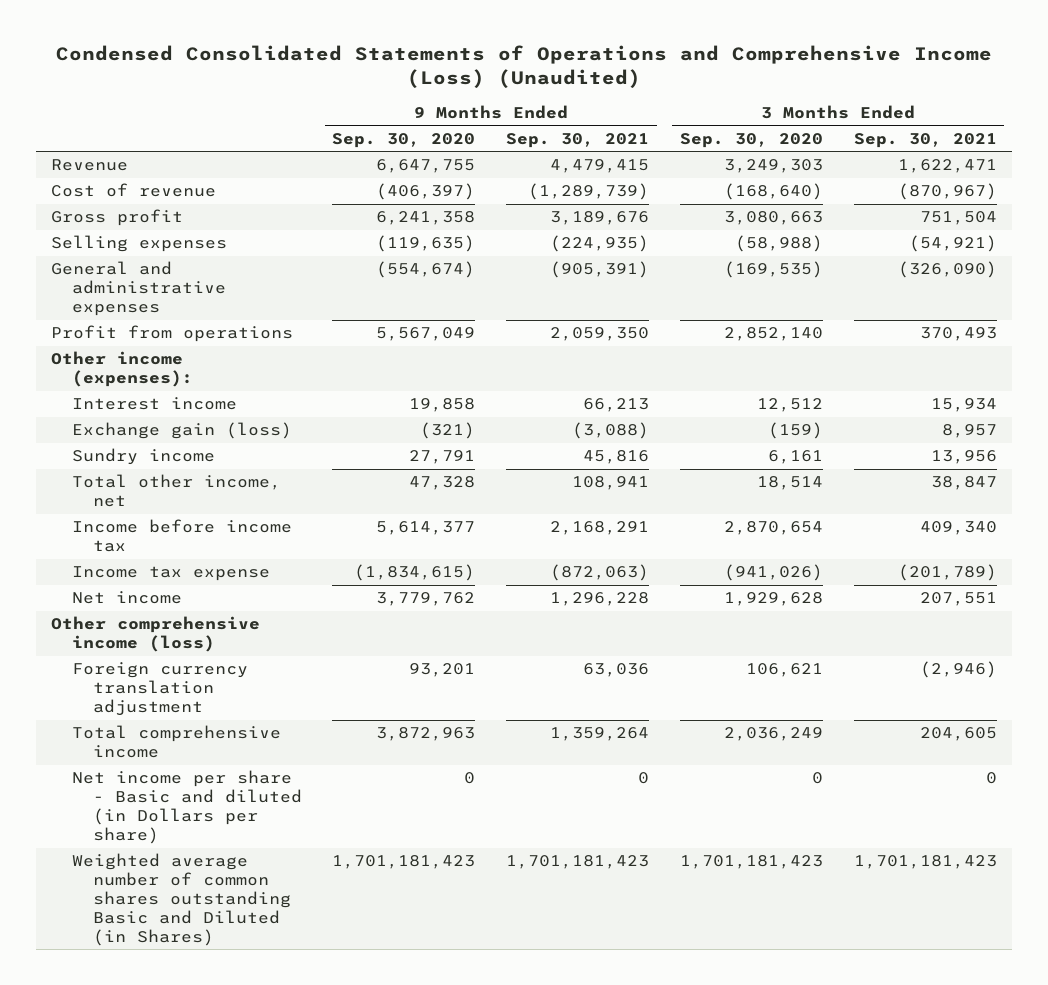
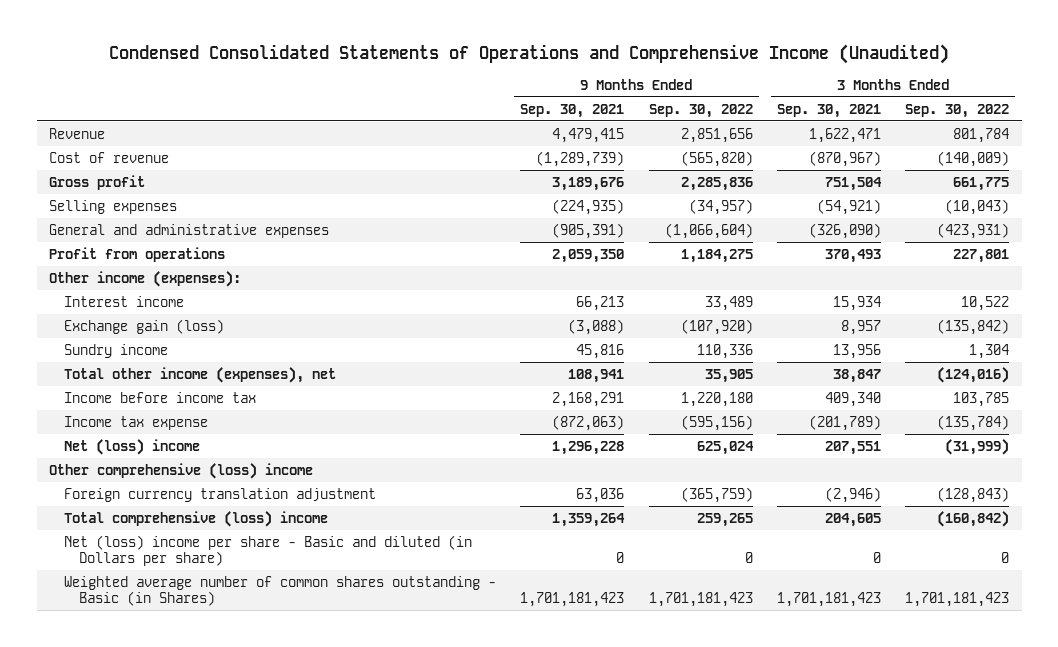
[55,44,992,88] Condensed Consolidated Statements of Operations and Comprehensive Income (Loss) (Unaudited) -> [109,43,950,64] Condensed Consolidated Statements of Operations and Comprehensive Income (Unaudited)
[332,132,476,148] Sep. 30, 2020 -> none
[680,132,824,148] Sep. 30, 2020 -> none
none -> [648,103,753,118] Sep. 30, 2022
none -> [905,103,1010,118] Sep. 30, 2022
[71,474,281,508] Total other income, net -> [63,366,336,383] Total other income (expenses), net
[71,591,182,605] Net income -> [63,438,200,455] Net (loss) income
[50,616,260,653] Other comprehensive income (loss) -> [48,462,313,479] Other comprehensive (loss) income
[71,725,281,759] Total comprehensive income -> [63,510,328,527] Total comprehensive (loss) income
[71,770,302,844] Net income per share - Basic and diluted (in Dollars per share) -> [63,534,472,567] Net (loss) income per share - Basic and diluted (in Dollars per share)
[71,853,291,946] Weighted average number of common shares outstanding Basic and Diluted (in Shares) -> [63,575,496,607] Weighted average number of common shares outstanding - Basic (in Shares)

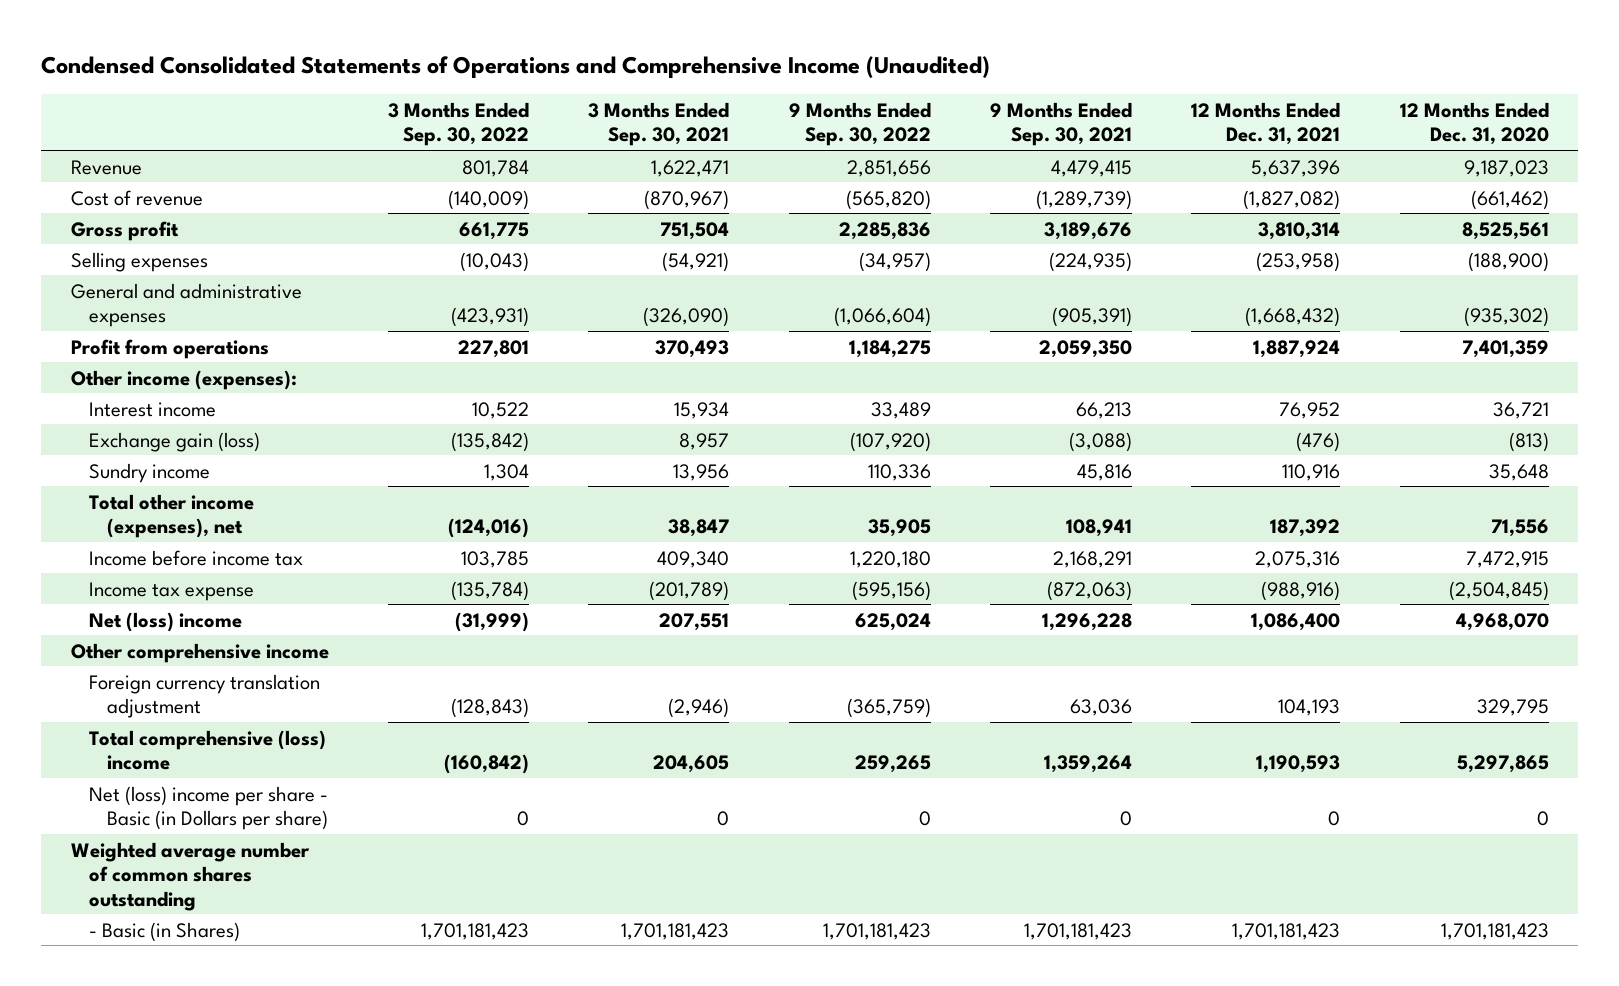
none -> [1191,101,1341,146] 12 Months Ended Dec. 31, 2021
none -> [1399,101,1549,146] 12 Months Ended Dec. 31, 2020
[48,462,313,479] Other comprehensive (loss) income -> [70,642,329,663] Other comprehensive income
[63,534,472,567] Net (loss) income per share - Basic and diluted (in Dollars per share) -> [88,785,329,831] Net (loss) income per share - Basic (in Dollars per share)
none -> [70,841,310,911] Weighted average number of common shares outstanding
[63,575,496,607] Weighted average number of common shares outstanding - Basic (in Shares) -> [88,921,240,942] - Basic (in Shares)

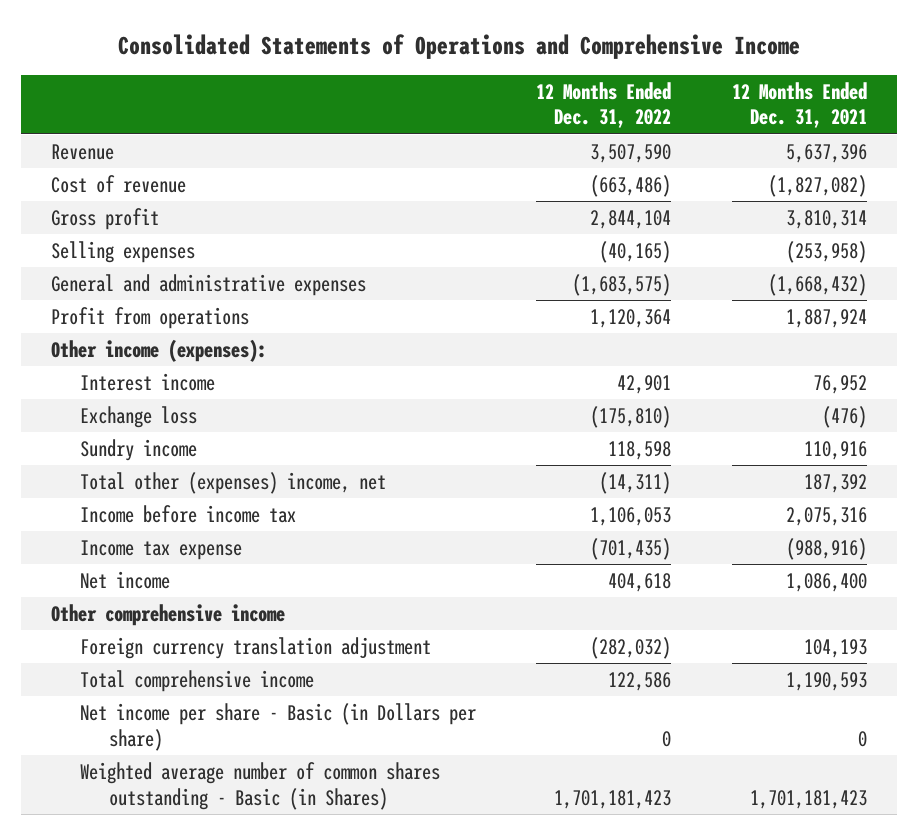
[41,56,991,79] Condensed Consolidated Statements of Operations and Comprehensive Income (Unaudited) -> [117,33,800,59] Consolidated Statements of Operations and Comprehensive Income
[388,101,530,147] 3 Months Ended Sep. 30, 2022 -> none
[588,101,730,147] 3 Months Ended Sep. 30, 2021 -> none
[788,101,931,147] 9 Months Ended Sep. 30, 2022 -> none
[989,101,1132,147] 9 Months Ended Sep. 30, 2021 -> none
[1399,101,1549,146] 12 Months Ended Dec. 31, 2020 -> none
none -> [536,81,672,129] 12 Months Ended Dec. 31, 2022
[88,431,260,452] Exchange gain (loss) -> [79,406,197,429] Exchange loss
[88,493,254,539] Total other income (expenses), net -> [79,472,386,495] Total other (expenses) income, net
[88,611,242,632] Net (loss) income -> [79,571,170,590] Net income
[70,841,310,911] Weighted average number of common shares outstanding -> none
[88,729,326,771] Total comprehensive (loss) income -> [79,670,314,693] Total comprehensive income
[88,785,329,831] Net (loss) income per share - Basic (in Dollars per share) -> [79,703,476,751] Net income per share - Basic (in Dollars per share)
[88,921,240,942] - Basic (in Shares) -> [79,762,440,810] Weighted average number of common shares outstanding - Basic (in Shares)

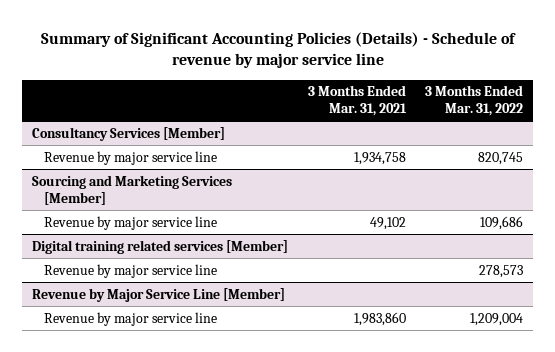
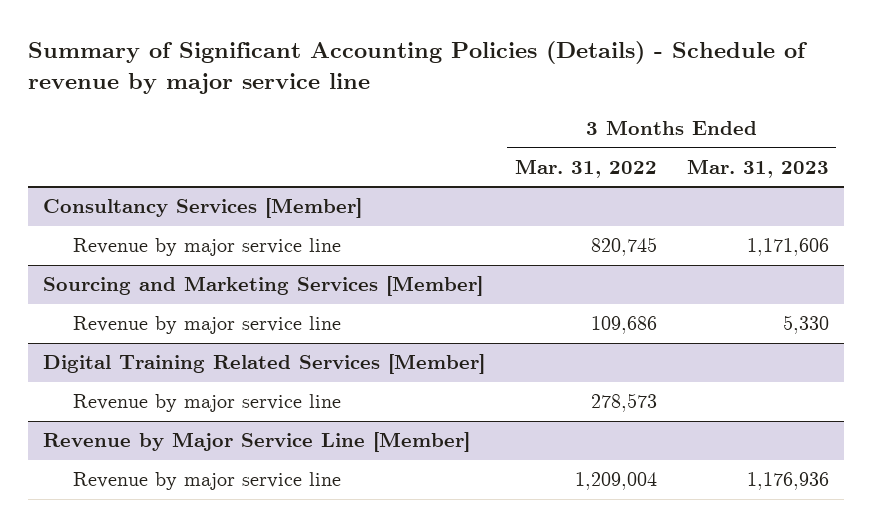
[307,85,407,117] 3 Months Ended Mar. 31, 2021 -> none
none -> [686,158,829,178] Mar. 31, 2023
[31,239,288,254] Digital training related services [Member] -> [42,354,485,375] Digital Training Related Services [Member]

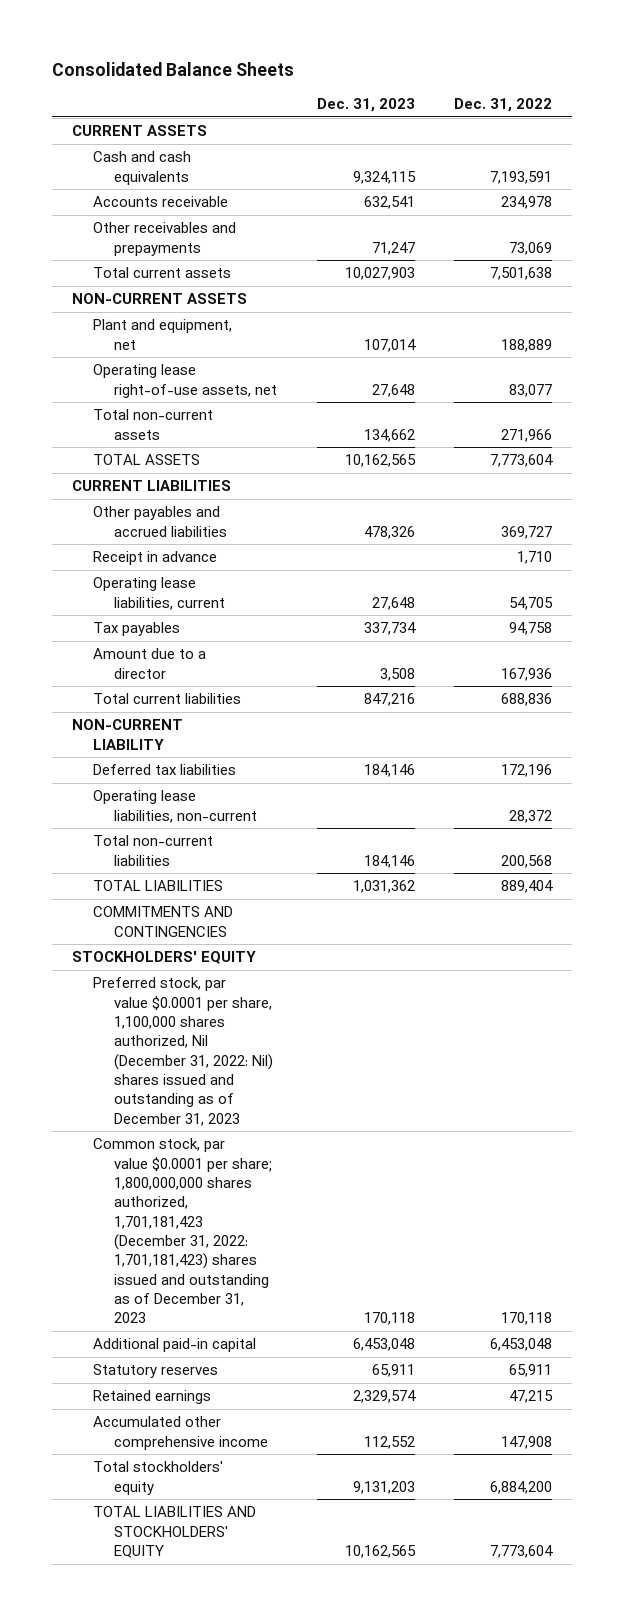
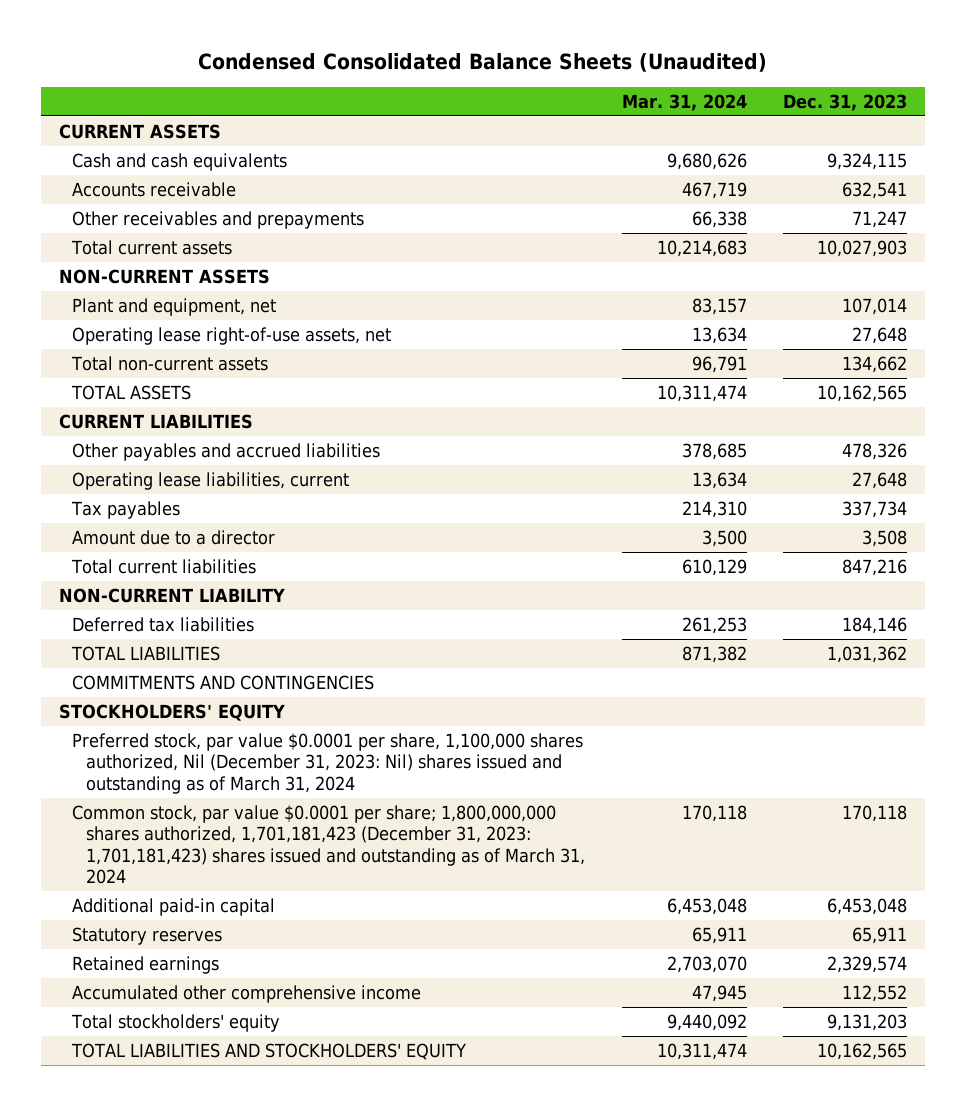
[52,61,295,76] Consolidated Balance Sheets -> [198,52,768,72] Condensed Consolidated Balance Sheets (Unaudited)
[454,97,553,112] Dec. 31, 2022 -> none
none -> [621,94,747,112] Mar. 31, 2024
[93,551,218,566] Receipt in advance -> none
[93,790,258,823] Operating lease liabilities, non-current -> none
[93,835,214,866] Total non-current liabilities -> none
[93,977,274,1126] Preferred stock, par value $0.0001 per share, 1,100,000 shares authorized, Nil (December 31, 2022: Nil) shares issued and outstanding as of December 31, 2023 -> [72,732,584,794] Preferred stock, par value $0.0001 per share, 1,100,000 shares authorized, Nil (December 31, 2023: Nil) shares issued and outstanding as of March 31, 2024
[93,1138,273,1324] Common stock, par value $0.0001 per share; 1,800,000,000 shares authorized, 1,701,181,423 (December 31, 2022: 1,701,181,423) shares issued and outstanding as of December 31, 2023 -> [72,804,586,885] Common stock, par value $0.0001 per share; 1,800,000,000 shares authorized, 1,701,181,423 (December 31, 2023: 1,701,181,423) shares issued and outstanding as of March 31, 2024

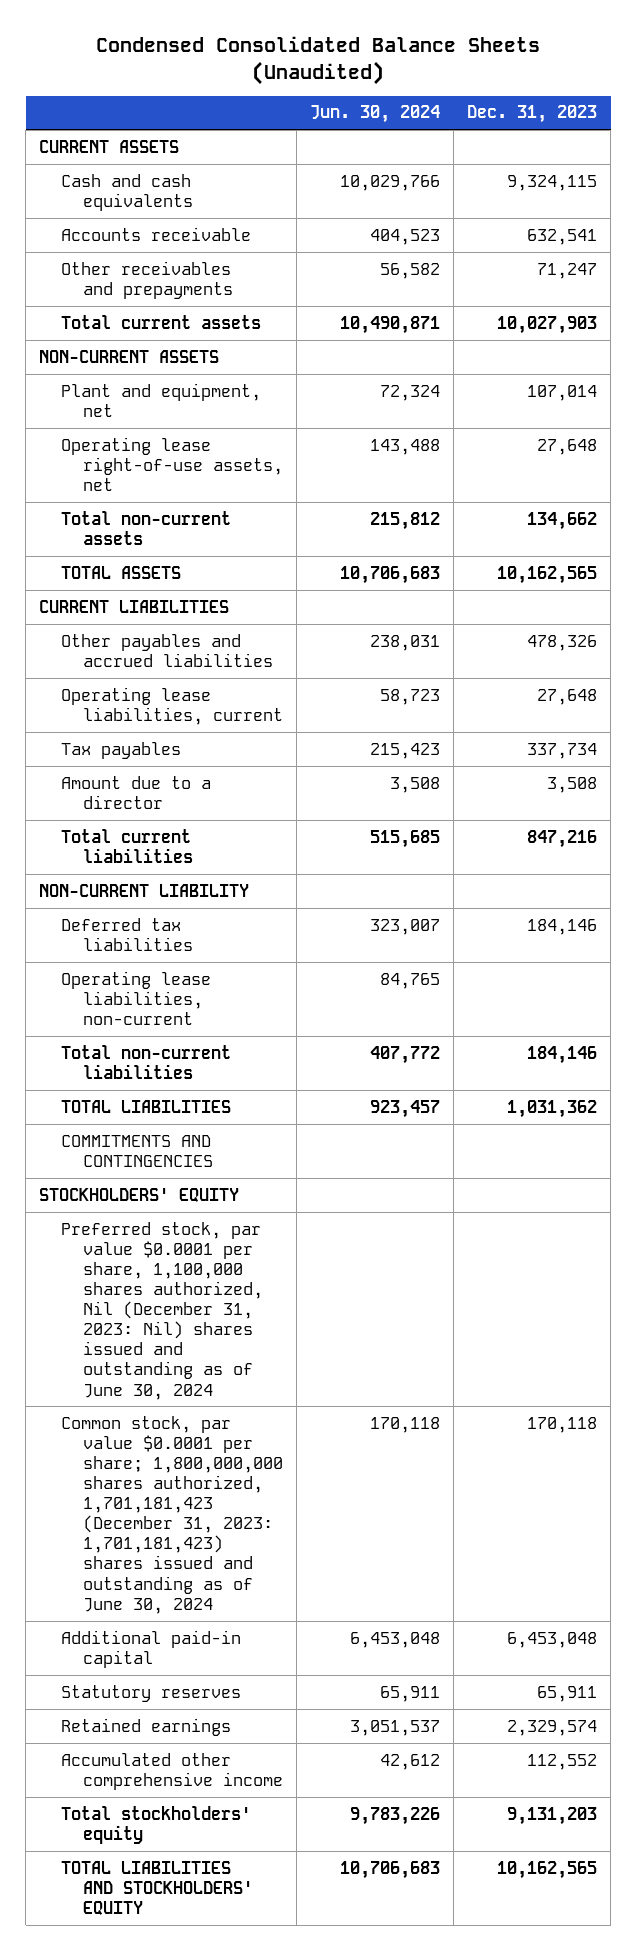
[621,94,747,112] Mar. 31, 2024 -> none
none -> [309,105,440,124] Jun. 30, 2024
none -> [61,970,212,1025] Operating lease liabilities, non-current
none -> [61,1044,232,1079] Total non-current liabilities
[72,732,584,794] Preferred stock, par value $0.0001 per share, 1,100,000 shares authorized, Nil (December 31, 2023: Nil) shares issued and outstanding as of March 31, 2024 -> [61,1221,263,1400] Preferred stock, par value $0.0001 per share, 1,100,000 shares authorized, Nil (December 31, 2023: Nil) shares issued and outstanding as of June 30, 2024
[72,804,586,885] Common stock, par value $0.0001 per share; 1,800,000,000 shares authorized, 1,701,181,423 (December 31, 2023: 1,701,181,423) shares issued and outstanding as of March 31, 2024 -> [61,1415,283,1614] Common stock, par value $0.0001 per share; 1,800,000,000 shares authorized, 1,701,181,423 (December 31, 2023: 1,701,181,423) shares issued and outstanding as of June 30, 2024

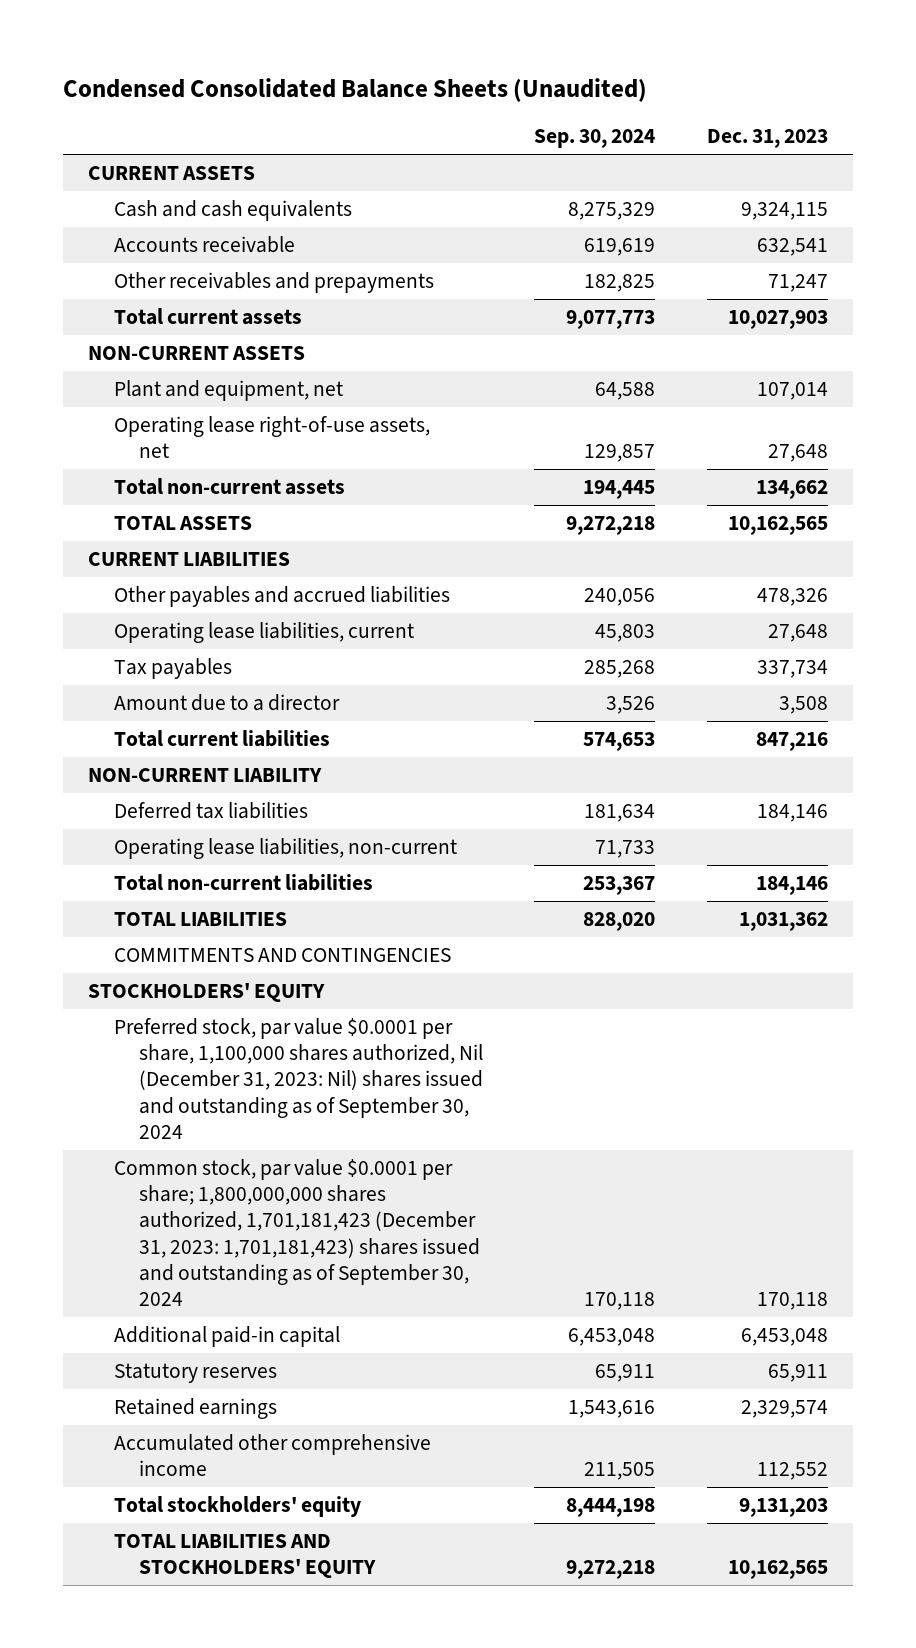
[309,105,440,124] Jun. 30, 2024 -> none
none -> [534,129,656,149] Sep. 30, 2024
[61,1221,263,1400] Preferred stock, par value $0.0001 per share, 1,100,000 shares authorized, Nil (December 31, 2023: Nil) shares issued and outstanding as of June 30, 2024 -> [113,1018,484,1139] Preferred stock, par value $0.0001 per share, 1,100,000 shares authorized, Nil (December 31, 2023: Nil) shares issued and outstanding as of September 30, 2024
[61,1415,283,1614] Common stock, par value $0.0001 per share; 1,800,000,000 shares authorized, 1,701,181,423 (December 31, 2023: 1,701,181,423) shares issued and outstanding as of June 30, 2024 -> [113,1159,481,1306] Common stock, par value $0.0001 per share; 1,800,000,000 shares authorized, 1,701,181,423 (December 31, 2023: 1,701,181,423) shares issued and outstanding as of September 30, 2024

